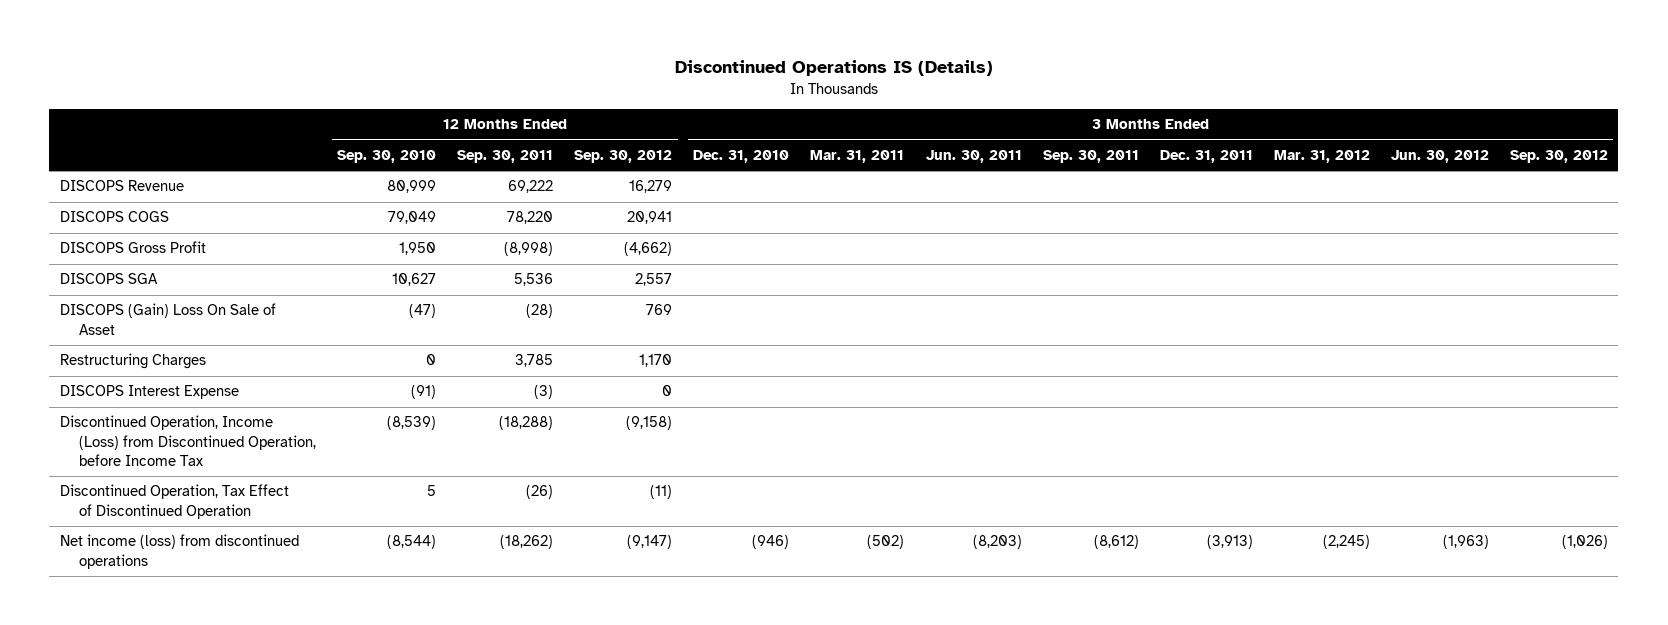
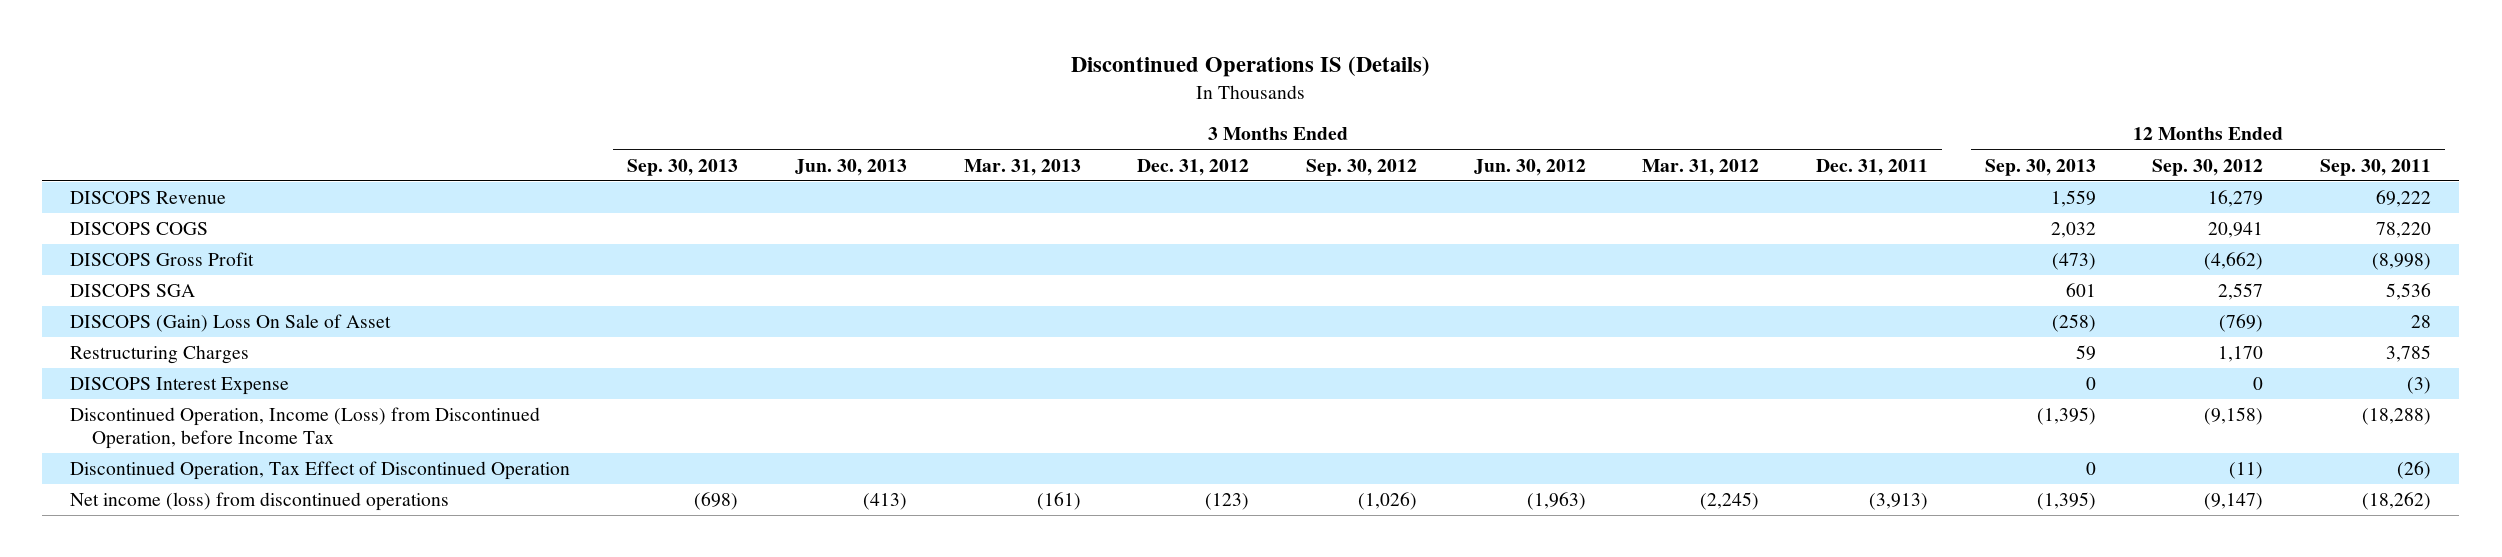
[337,149,437,163] Sep. 30, 2010 -> none
[693,149,790,163] Dec. 31, 2010 -> none
[810,149,905,163] Mar. 31, 2011 -> none
[925,149,1022,163] Jun. 30, 2011 -> none
[1042,149,1139,163] Sep. 30, 2011 -> none
none -> [627,158,739,176] Sep. 30, 2013
none -> [794,158,907,176] Jun. 30, 2013
none -> [963,158,1081,176] Mar. 31, 2013
none -> [1137,158,1250,176] Dec. 31, 2012
none -> [1984,158,2096,176] Sep. 30, 2013
[526,304,554,319] (28) -> [2411,315,2432,329] 28
[646,304,673,316] 769 -> [2219,314,2264,333] (769)

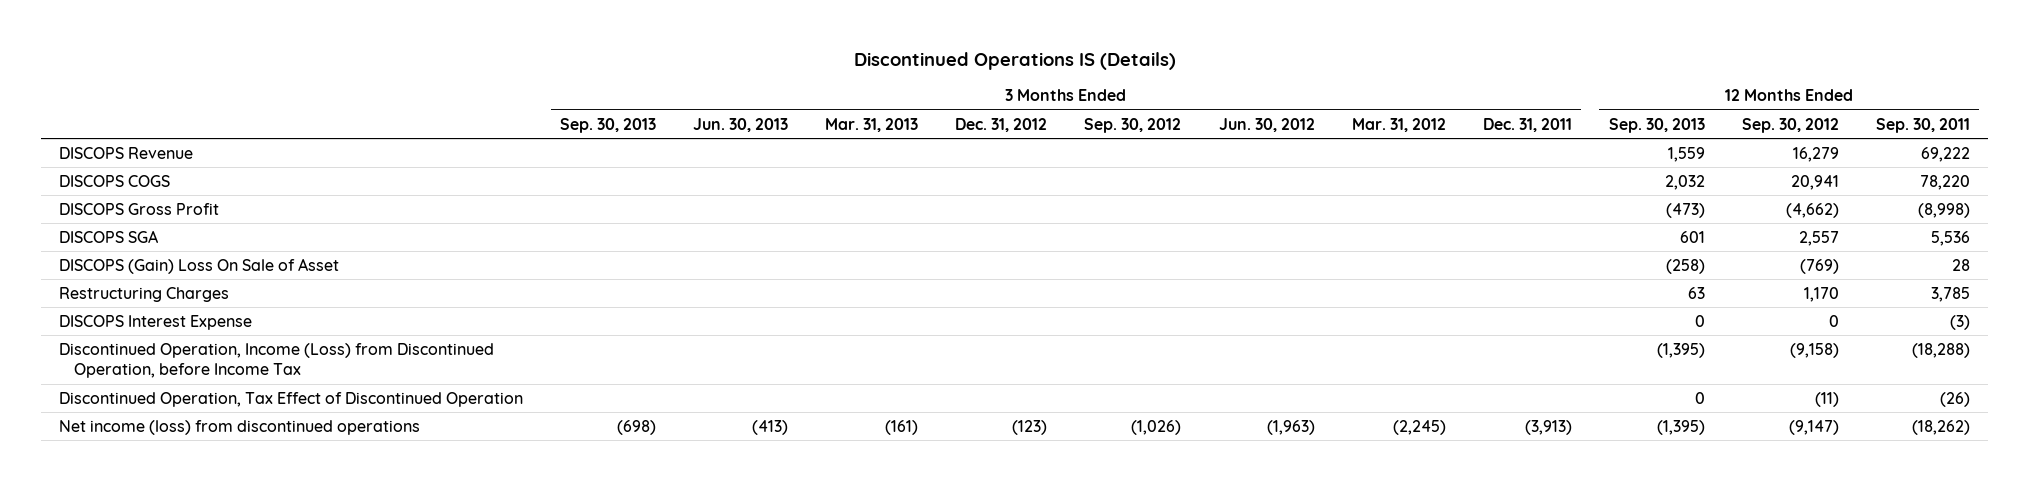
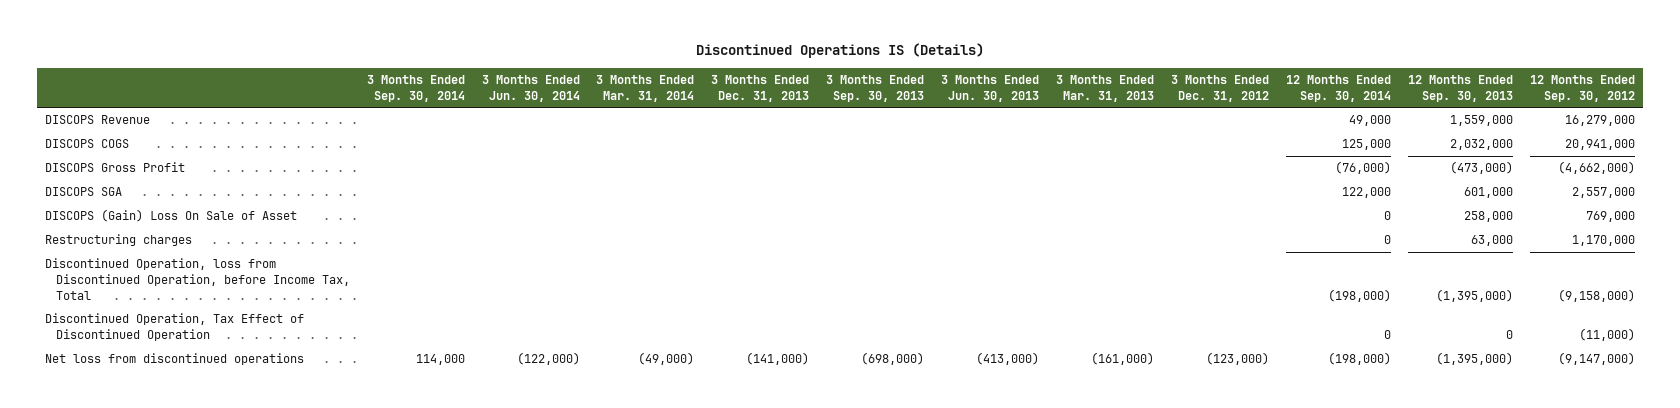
[1084,117,1182,133] Sep. 30, 2012 -> none
[1218,117,1315,132] Jun. 30, 2012 -> none
[1351,117,1446,132] Mar. 31, 2012 -> none
[1482,117,1572,132] Dec. 31, 2011 -> none
[1875,117,1970,133] Sep. 30, 2011 -> none
none -> [366,75,465,102] 3 Months Ended Sep. 30, 2014
none -> [481,75,580,102] 3 Months Ended Jun. 30, 2014
none -> [596,75,695,102] 3 Months Ended Mar. 31, 2014
none -> [711,75,810,102] 3 Months Ended Dec. 31, 2013
none -> [1285,75,1391,102] 12 Months Ended Sep. 30, 2014
[59,314,253,330] DISCOPS Interest Expense -> none
[1667,146,1705,162] 1,559 -> [1449,115,1513,127] 1,559,000
[1792,146,1839,162] 16,279 -> [1564,115,1635,127] 16,279,000
[1664,174,1705,190] 2,032 -> [1449,139,1513,151] 2,032,000
[1790,174,1839,190] 20,941 -> [1564,139,1635,151] 20,941,000
[1665,202,1705,218] (473) -> [1449,161,1513,175] (473,000)
[1785,202,1839,218] (4,662) -> [1557,161,1635,175] (4,662,000)
[1679,230,1705,243] 601 -> [1463,187,1513,199] 601,000
[1798,230,1839,246] 2,557 -> [1571,187,1635,199] 2,557,000
[1665,258,1705,274] (258) -> [1463,211,1513,223] 258,000
[1799,258,1839,274] (769) -> [1585,211,1635,223] 769,000
[59,286,230,302] Restructuring Charges -> [45,234,193,247] Restructuring charges
[1687,286,1705,299] 63 -> [1470,235,1513,247] 63,000
[1803,286,1839,302] 1,170 -> [1571,235,1635,247] 1,170,000
[59,342,495,379] Discontinued Operation, Income (Loss) from Discontinued Operation, before Income Tax -> [45,258,350,300] Discontinued Operation, loss from Discontinued Operation, before Income Tax, Total
[1656,342,1705,358] (1,395) -> [1435,288,1513,302] (1,395,000)
[1789,342,1839,358] (9,158) -> [1557,288,1635,302] (9,158,000)
[1814,391,1839,407] (11) -> [1578,328,1635,342] (11,000)
[59,419,421,435] Net income (loss) from discontinued operations -> [45,353,305,366] Net loss from discontinued operations
[617,419,657,435] (698) -> [861,352,925,366] (698,000)
[752,419,789,435] (413) -> [976,352,1040,366] (413,000)
[885,419,919,435] (161) -> [1091,352,1155,366] (161,000)
[1012,419,1048,435] (123) -> [1205,352,1269,366] (123,000)
[1656,419,1705,435] (1,395) -> [1435,352,1513,366] (1,395,000)
[1788,419,1839,435] (9,147) -> [1557,352,1635,366] (9,147,000)

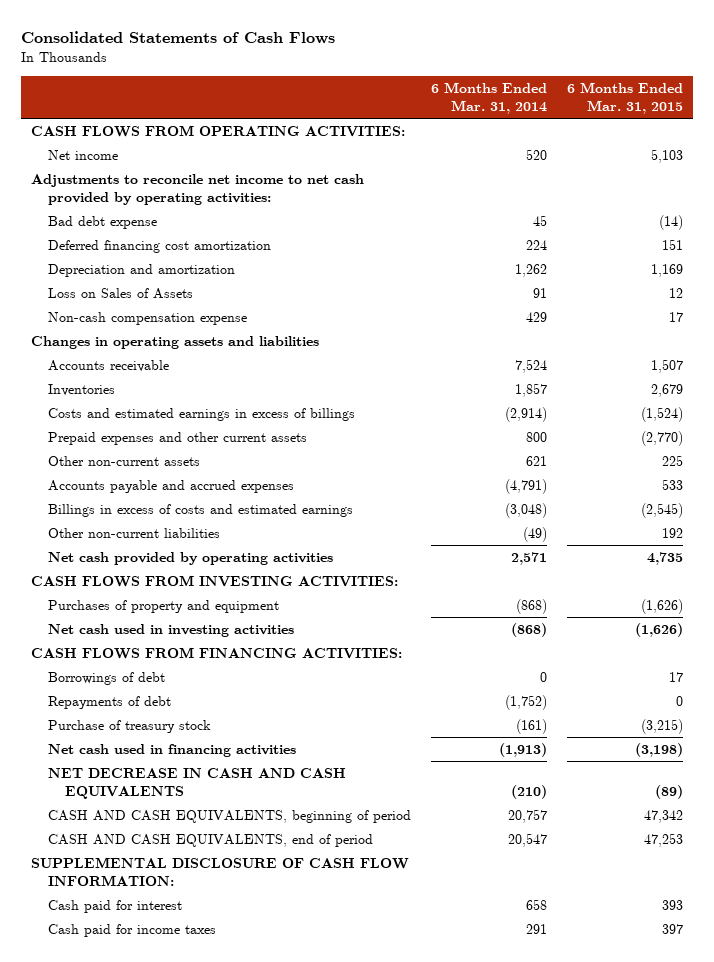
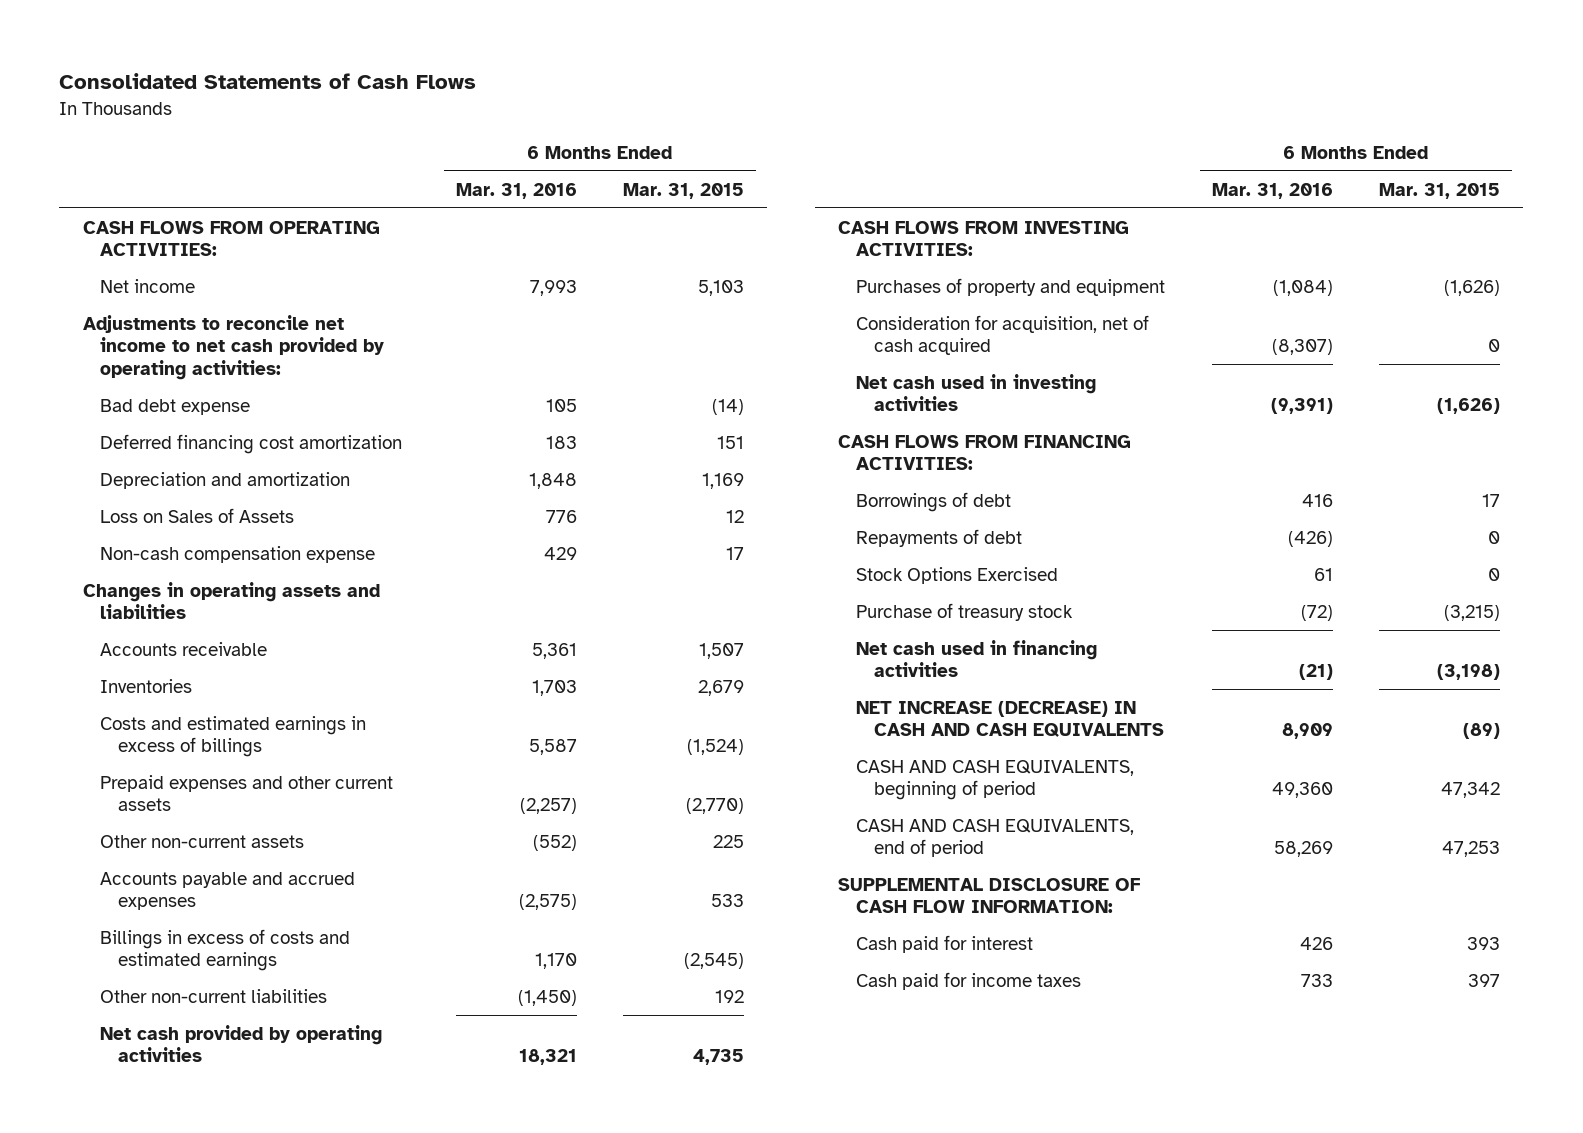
[431,82,548,115] 6 Months Ended Mar. 31, 2014 -> none
none -> [455,182,577,199] Mar. 31, 2016
none -> [856,314,1150,356] Consideration for acquisition, net of cash acquired
none -> [856,566,1059,584] Stock Options Exercised
[48,767,347,799] NET DECREASE IN CASH AND CASH EQUIVALENTS -> [856,700,1164,738] NET INCREASE (DECREASE) IN CASH AND CASH EQUIVALENTS

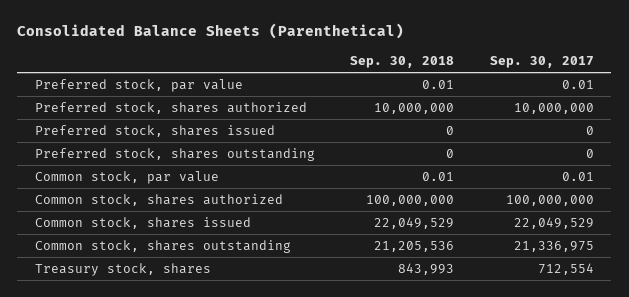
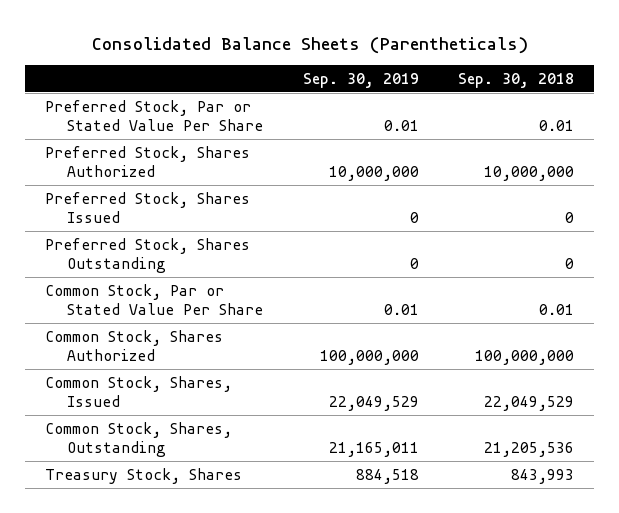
[17,23,405,40] Consolidated Balance Sheets (Parenthetical) -> [91,36,528,54] Consolidated Balance Sheets (Parentheticals)
[489,55,594,68] Sep. 30, 2017 -> none
none -> [302,72,419,88] Sep. 30, 2019
[34,79,243,93] Preferred stock, par value -> [45,99,264,132] Preferred Stock, Par or Stated Value Per Share
[34,102,307,115] Preferred stock, shares authorized -> [45,145,251,178] Preferred Stock, Shares Authorized
[34,125,275,138] Preferred stock, shares issued -> [45,191,251,224] Preferred Stock, Shares Issued
[34,148,315,162] Preferred stock, shares outstanding -> [45,237,251,274] Preferred Stock, Shares Outstanding
[34,171,219,185] Common stock, par value -> [45,283,264,316] Common Stock, Par or Stated Value Per Share
[34,194,283,207] Common stock, shares authorized -> [45,329,224,362] Common Stock, Shares Authorized
[34,217,251,230] Common stock, shares issued -> [45,375,233,408] Common Stock, Shares, Issued
[34,240,291,254] Common stock, shares outstanding -> [45,421,233,458] Common Stock, Shares, Outstanding
[34,263,211,277] Treasury stock, shares -> [45,467,243,484] Treasury Stock, Shares

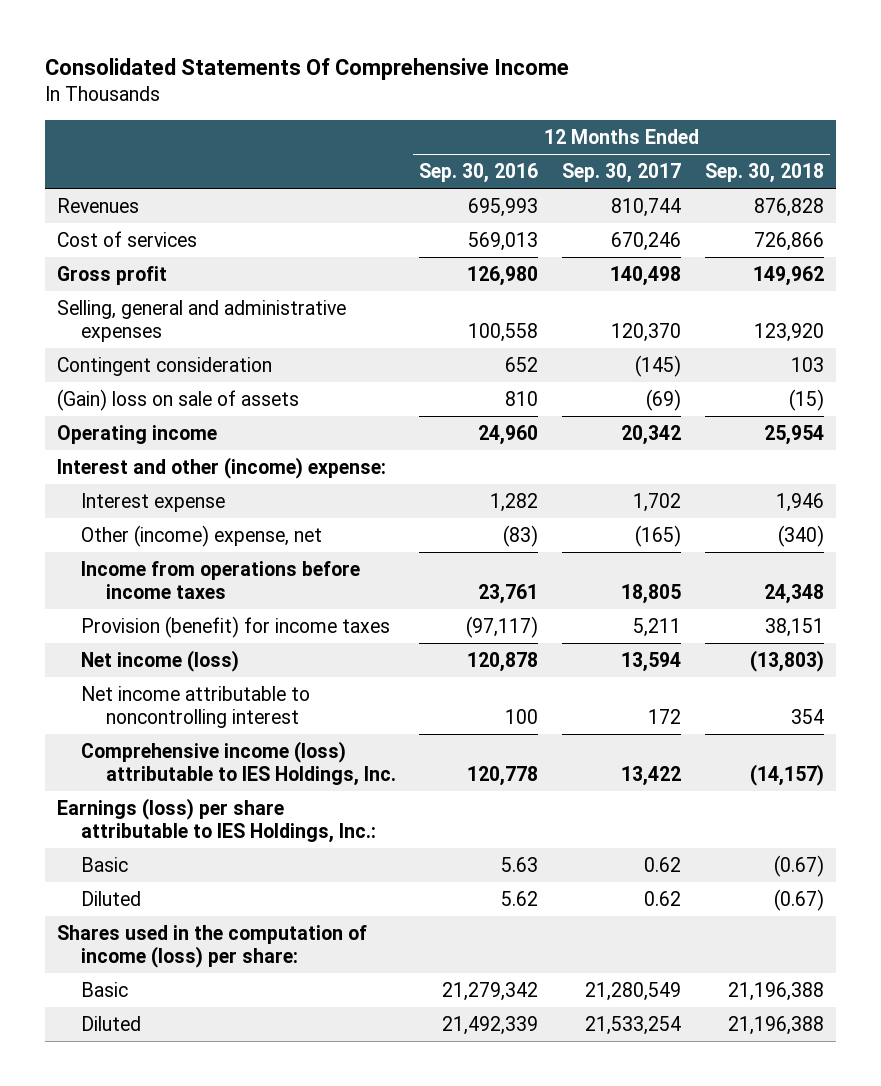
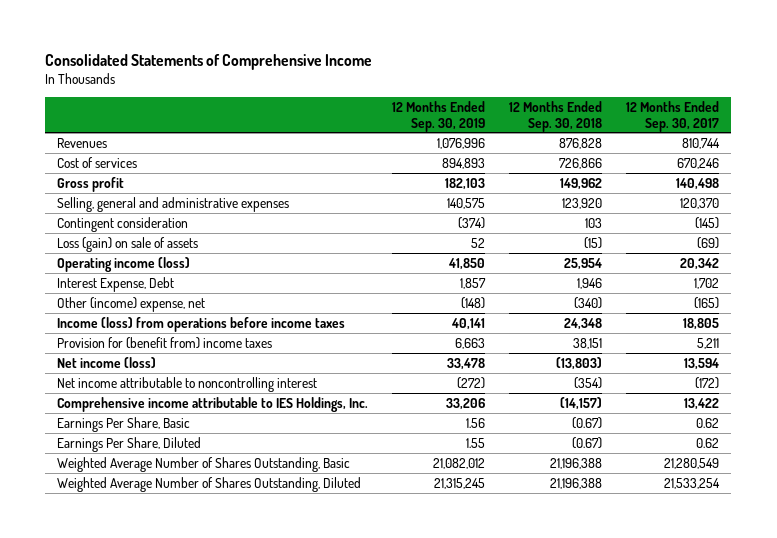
[44,57,569,80] Consolidated Statements Of Comprehensive Income -> [45,54,373,71] Consolidated Statements of Comprehensive Income
[419,162,539,183] Sep. 30, 2016 -> none
none -> [392,101,486,132] 12 Months Ended Sep. 30, 2019
[56,456,386,479] Interest and other (income) expense: -> none
[56,388,299,411] (Gain) loss on sale of assets -> [57,236,199,252] Loss (gain) on sale of assets
[56,424,217,444] Operating income -> [57,256,191,272] Operating income (loss)
[81,492,226,512] Interest expense -> [57,276,175,292] Interest Expense, Debt
[81,560,361,599] Income from operations before income taxes -> [57,316,346,332] Income (loss) from operations before income taxes
[81,615,391,638] Provision (benefit) for income taxes -> [57,336,273,349] Provision for (benefit from) income taxes
[56,797,377,843] Earnings (loss) per share attributable to IES Holdings, Inc.: -> none
[56,924,367,968] Shares used in the computation of income (loss) per share: -> none
[648,708,682,724] 172 -> [695,376,720,389] (172)
[790,708,824,724] 354 -> [574,376,603,389] (354)
[81,740,396,786] Comprehensive income (loss) attributable to IES Holdings, Inc. -> [57,396,369,412] Comprehensive income attributable to IES Holdings, Inc.
[81,856,129,872] Basic -> [57,416,191,432] Earnings Per Share, Basic
[81,890,142,906] Diluted -> [57,436,202,452] Earnings Per Share, Diluted
[81,981,129,997] Basic -> [57,456,351,472] Weighted Average Number of Shares Outstanding, Basic
[81,1015,142,1031] Diluted -> [57,476,362,492] Weighted Average Number of Shares Outstanding, Diluted

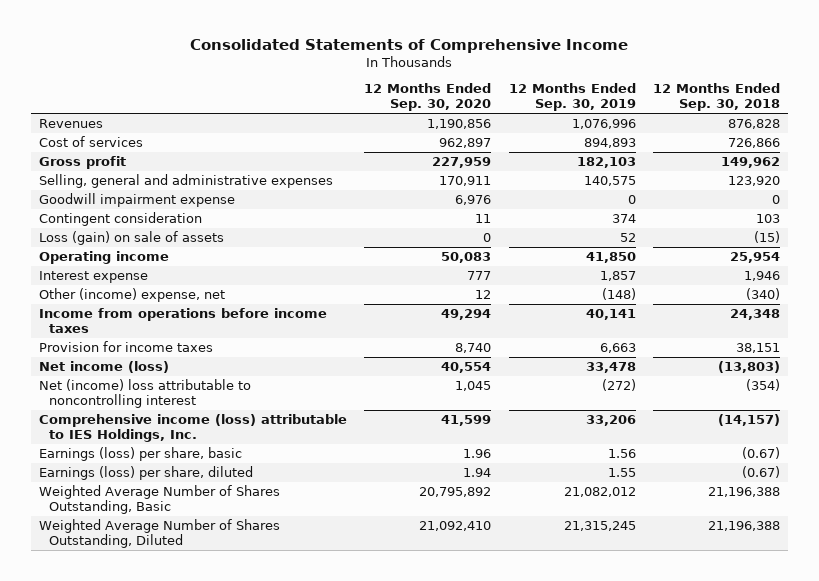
[626,101,720,132] 12 Months Ended Sep. 30, 2017 -> none
none -> [364,82,492,112] 12 Months Ended Sep. 30, 2020
none -> [39,192,236,207] Goodwill impairment expense
[458,216,486,229] (374) -> [611,213,636,223] 374
[57,256,191,272] Operating income (loss) -> [39,250,170,264] Operating income
[57,276,175,292] Interest Expense, Debt -> [39,270,149,283] Interest expense
[57,316,346,332] Income (loss) from operations before income taxes -> [39,307,328,334] Income from operations before income taxes
[57,336,273,349] Provision for (benefit from) income taxes -> [39,340,214,352] Provision for income taxes
[57,376,318,392] Net income attributable to noncontrolling interest -> [39,378,252,409] Net (income) loss attributable to noncontrolling interest
[57,396,369,412] Comprehensive income attributable to IES Holdings, Inc. -> [39,413,348,443] Comprehensive income (loss) attributable to IES Holdings, Inc.
[57,416,191,432] Earnings Per Share, Basic -> [39,446,243,461] Earnings (loss) per share, basic
[57,436,202,452] Earnings Per Share, Diluted -> [39,465,254,480] Earnings (loss) per share, diluted

